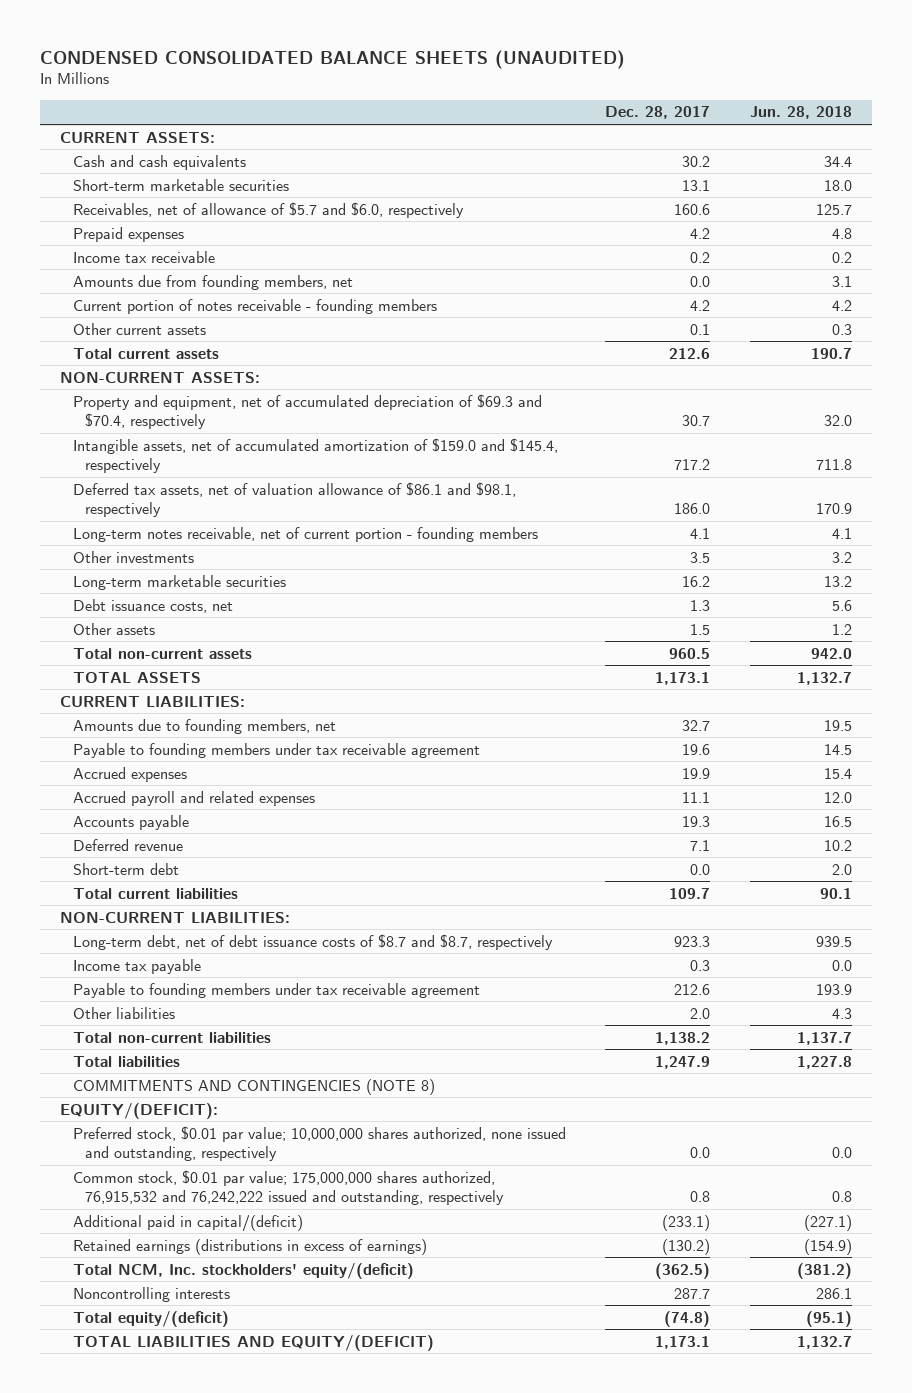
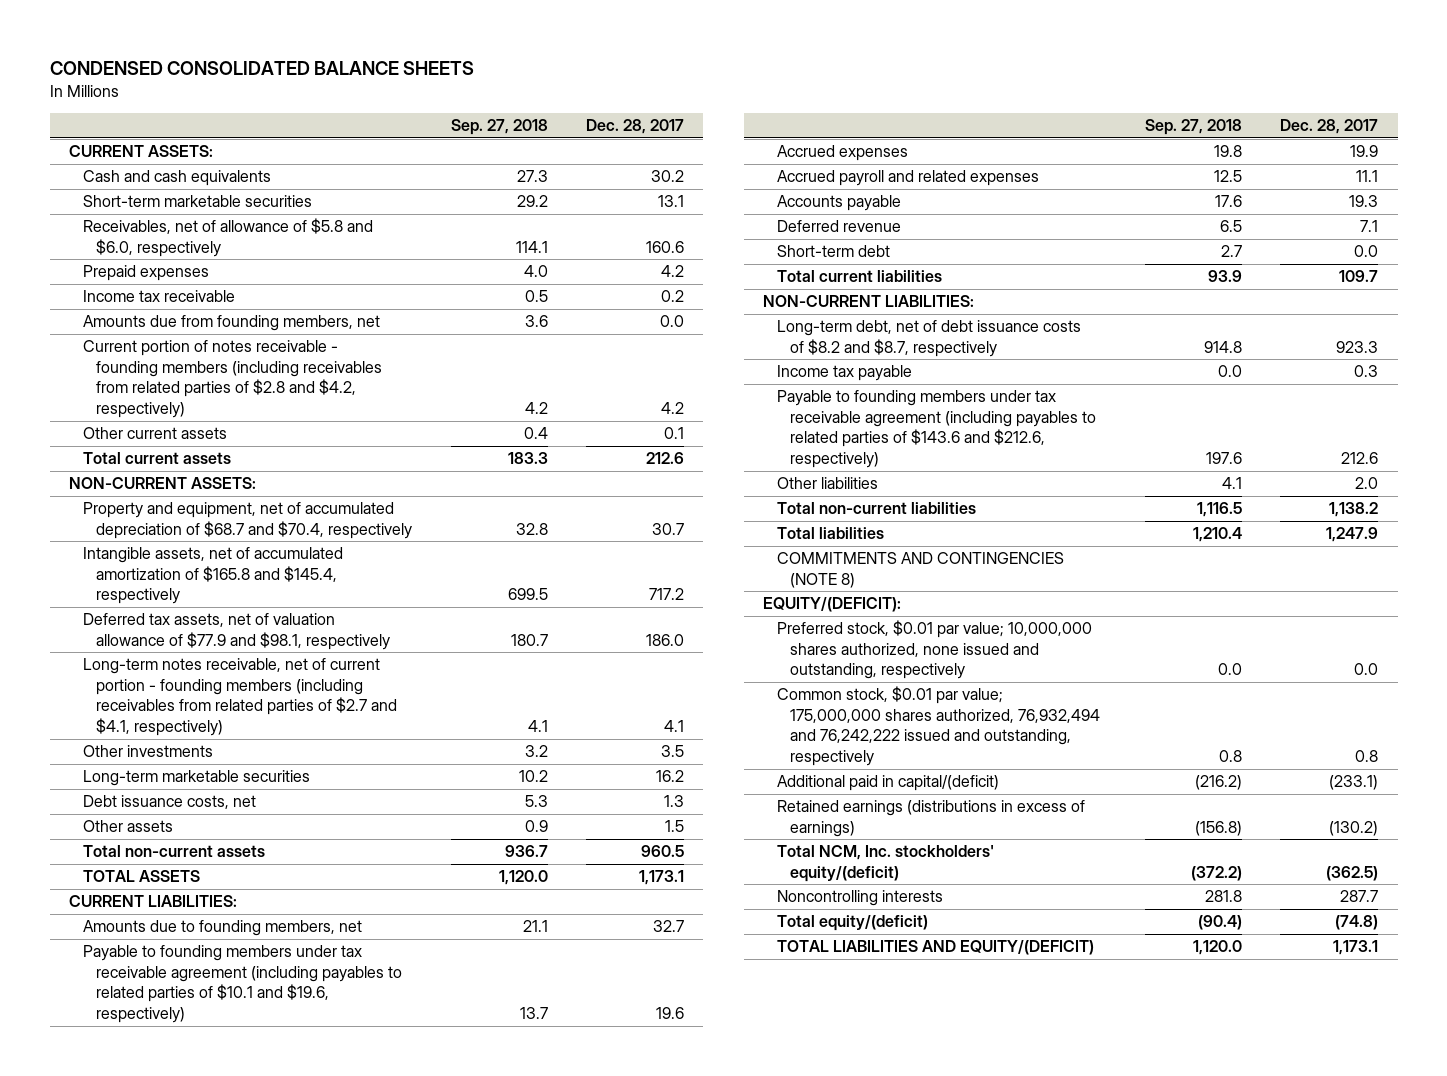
[39,49,625,69] CONDENSED CONSOLIDATED BALANCE SHEETS (UNAUDITED) -> [49,60,474,75] CONDENSED CONSOLIDATED BALANCE SHEETS
[750,106,853,120] Jun. 28, 2018 -> none
none -> [450,119,548,136] Sep. 27, 2018
[72,201,464,218] Receivables, net of allowance of $5.7 and $6.0, respectively -> [82,218,373,257] Receivables, net of allowance of $5.8 and $6.0, respectively
[72,298,437,314] Current portion of notes receivable - founding members -> [82,340,383,419] Current portion of notes receivable - founding members (including receivables from related parties of $2.8 and $4.2, respectively)
[72,393,542,429] Property and equipment, net of accumulated depreciation of $69.3 and $70.4, respectively -> [82,502,413,539] Property and equipment, net of accumulated depreciation of $68.7 and $70.4, respectively
[72,437,558,473] Intangible assets, net of accumulated amortization of $159.0 and $145.4, respectively -> [82,547,343,605] Intangible assets, net of accumulated amortization of $165.8 and $145.4, respectively
[72,481,516,517] Deferred tax assets, net of valuation allowance of $86.1 and $98.1, respectively -> [82,613,391,650] Deferred tax assets, net of valuation allowance of $77.9 and $98.1, respectively
[72,526,538,542] Long-term notes receivable, net of current portion - founding members -> [82,658,398,737] Long-term notes receivable, net of current portion - founding members (including receivables from related parties of $2.7 and $4.1, respectively)
[72,742,480,758] Payable to founding members under tax receivable agreement -> [82,945,403,1024] Payable to founding members under tax receivable agreement (including payables to related parties of $10.1 and $19.6, respectively)
[72,933,553,950] Long-term debt, net of debt issuance costs of $8.7 and $8.7, respectively -> [776,320,1081,357] Long-term debt, net of debt issuance costs of $8.2 and $8.7, respectively
[72,982,480,998] Payable to founding members under tax receivable agreement -> [776,390,1097,469] Payable to founding members under tax receivable agreement (including payables to related parties of $143.6 and $212.6, respectively)
[72,1169,505,1205] Common stock, $0.01 par value; 175,000,000 shares authorized, 76,915,532 and 76,242,222 issued and outstanding, respectively -> [776,686,1101,767] Common stock, $0.01 par value; 175,000,000 shares authorized, 76,932,494 and 76,242,222 issued and outstanding, respectively

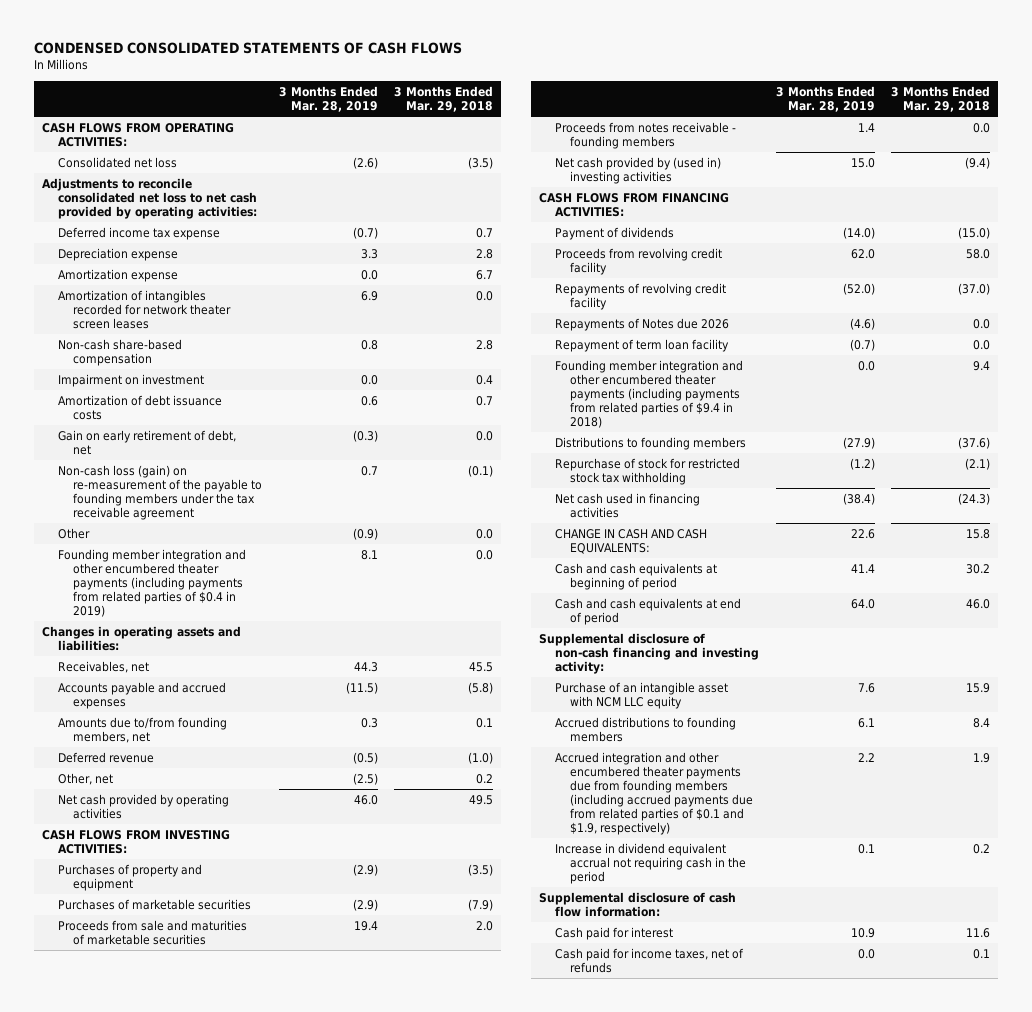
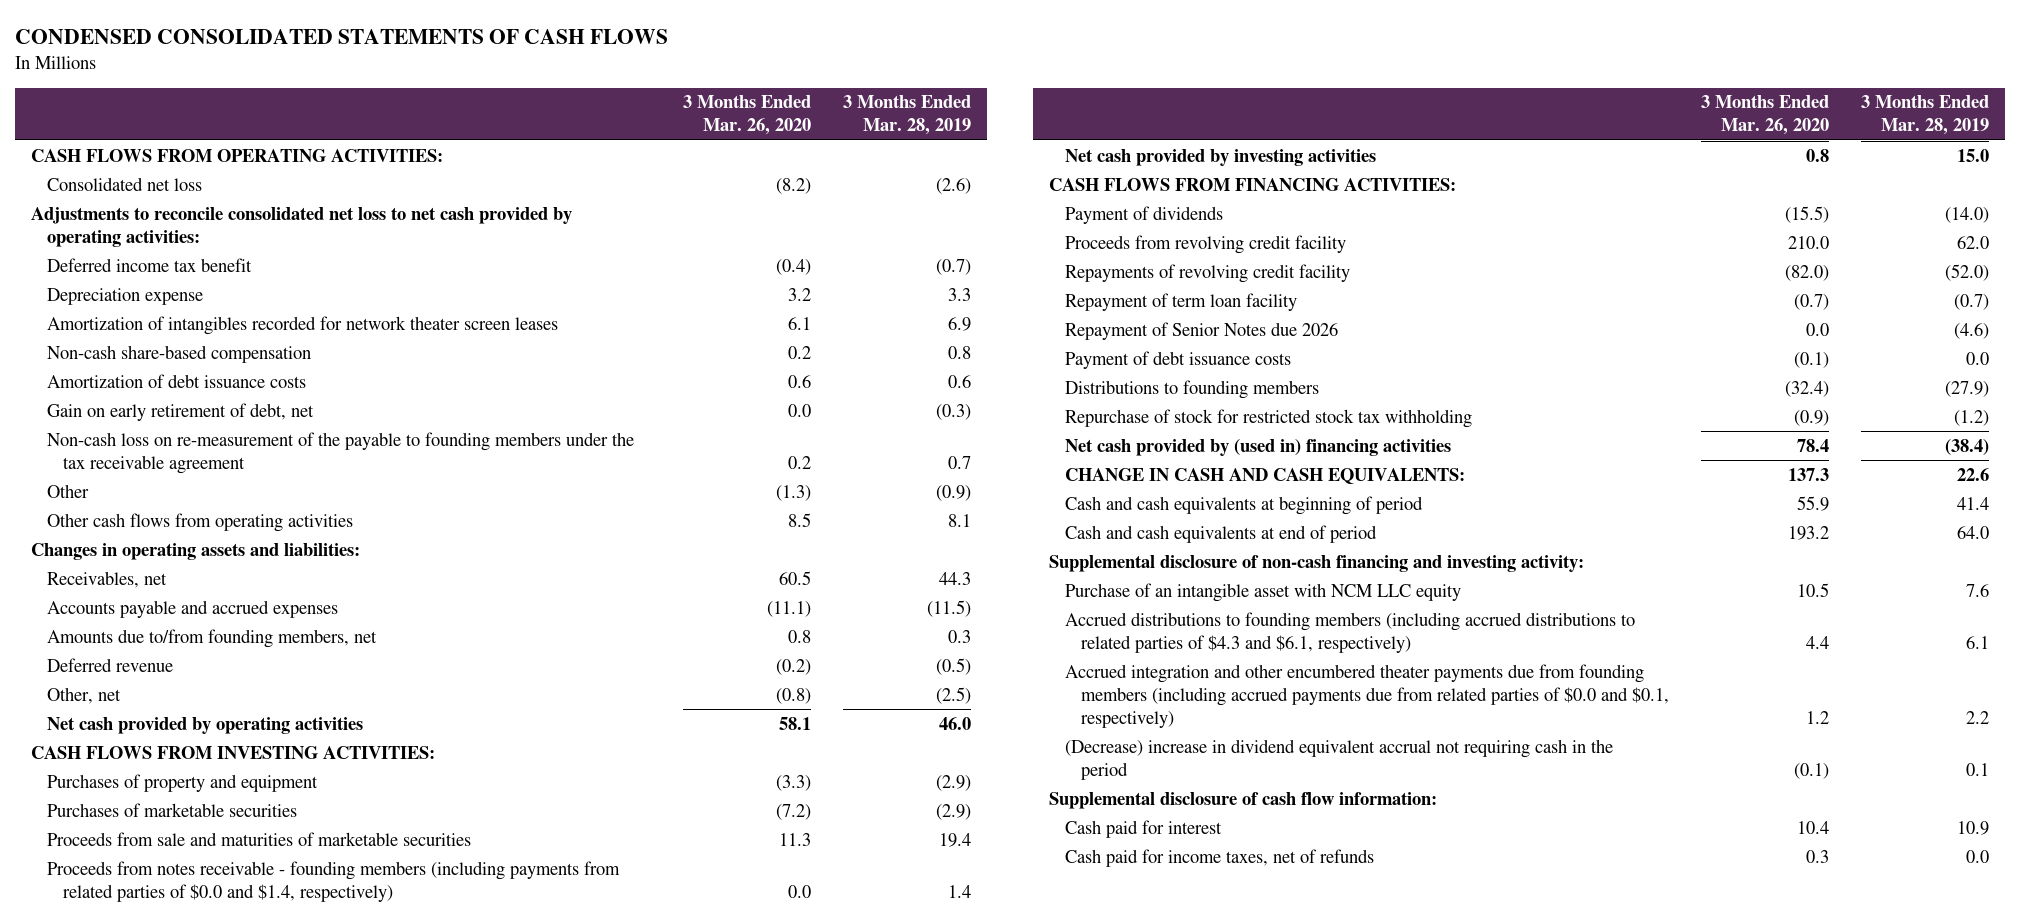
[393,86,493,113] 3 Months Ended Mar. 29, 2018 -> none
none -> [682,95,811,136] 3 Months Ended Mar. 26, 2020
[57,226,220,240] Deferred income tax expense -> [47,257,253,272] Deferred income tax benefit
[57,268,178,282] Amortization expense -> none
[57,373,204,387] Impairment on investment -> none
[57,464,263,520] Non-cash loss (gain) on re-measurement of the payable to founding members under the tax receivable agreement -> [47,431,635,474] Non-cash loss on re-measurement of the payable to founding members under the tax receivable agreement
[57,548,246,617] Founding member integration and other encumbered theater payments (including payments from related parties of $0.4 in 2019) -> [47,512,354,532] Other cash flows from operating activities
[554,121,736,149] Proceeds from notes receivable - founding members -> [47,860,621,902] Proceeds from notes receivable - founding members (including payments from related parties of $0.0 and $1.4, respectively)
[554,156,721,184] Net cash provided by (used in) investing activities -> [1065,148,1377,166] Net cash provided by investing activities
[554,317,729,331] Repayments of Notes due 2026 -> none
[554,359,743,428] Founding member integration and other encumbered theater payments (including payments from related parties of $9.4 in 2018) -> none
none -> [1065,321,1339,340] Repayment of Senior Notes due 2026
none -> [1065,350,1292,369] Payment of debt issuance costs
[554,492,700,518] Net cash used in financing activities -> [1065,438,1452,456] Net cash provided by (used in) financing activities
[554,716,736,742] Accrued distributions to founding members -> [1065,611,1636,653] Accrued distributions to founding members (including accrued distributions to related parties of $4.3 and $6.1, respectively)
[554,751,754,835] Accrued integration and other encumbered theater payments due from founding members (including accrued payments due from related parties of $0.1 and $1.9, respectively) -> [1065,663,1670,728] Accrued integration and other encumbered theater payments due from founding members (including accrued payments due from related parties of $0.0 and $0.1, respectively)
[554,842,747,884] Increase in dividend equivalent accrual not requiring cash in the period -> [1065,738,1614,780] (Decrease) increase in dividend equivalent accrual not requiring cash in the period

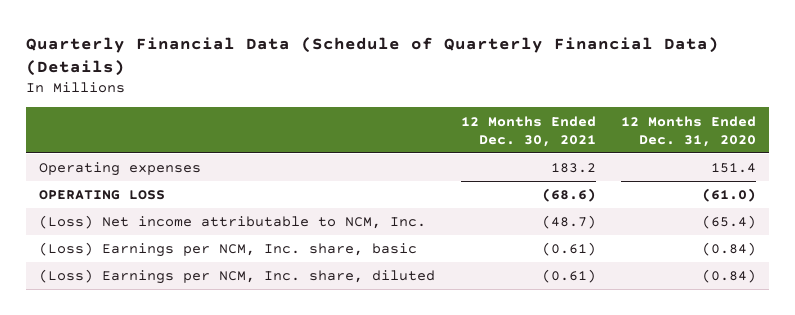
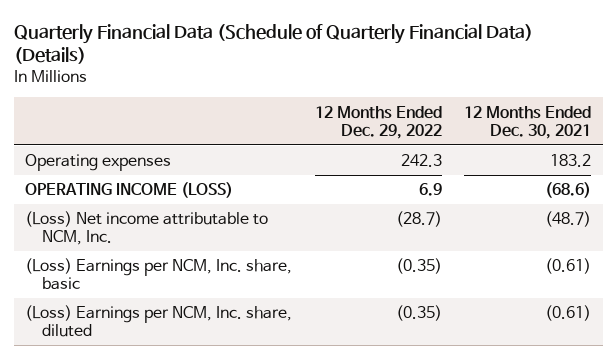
[621,115,757,147] 12 Months Ended Dec. 31, 2020 -> none
none -> [314,105,442,139] 12 Months Ended Dec. 29, 2022
[38,190,165,201] OPERATING LOSS -> [25,182,234,199] OPERATING INCOME (LOSS)

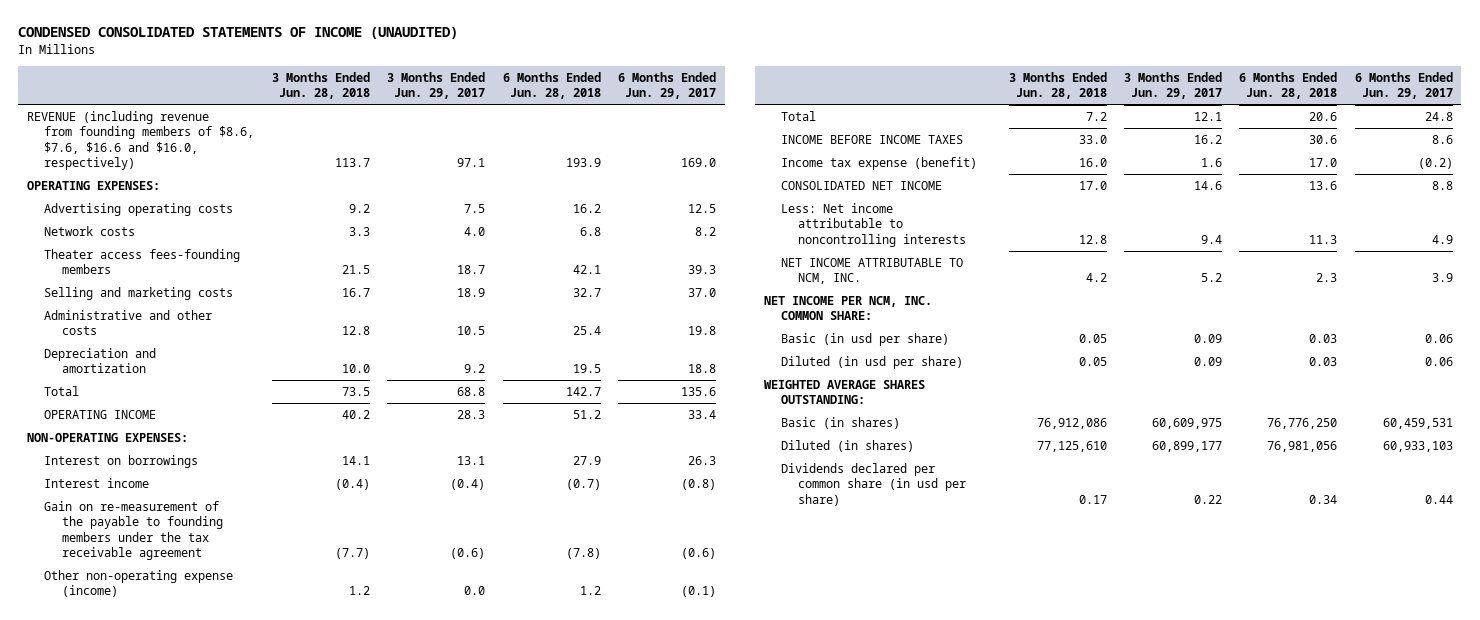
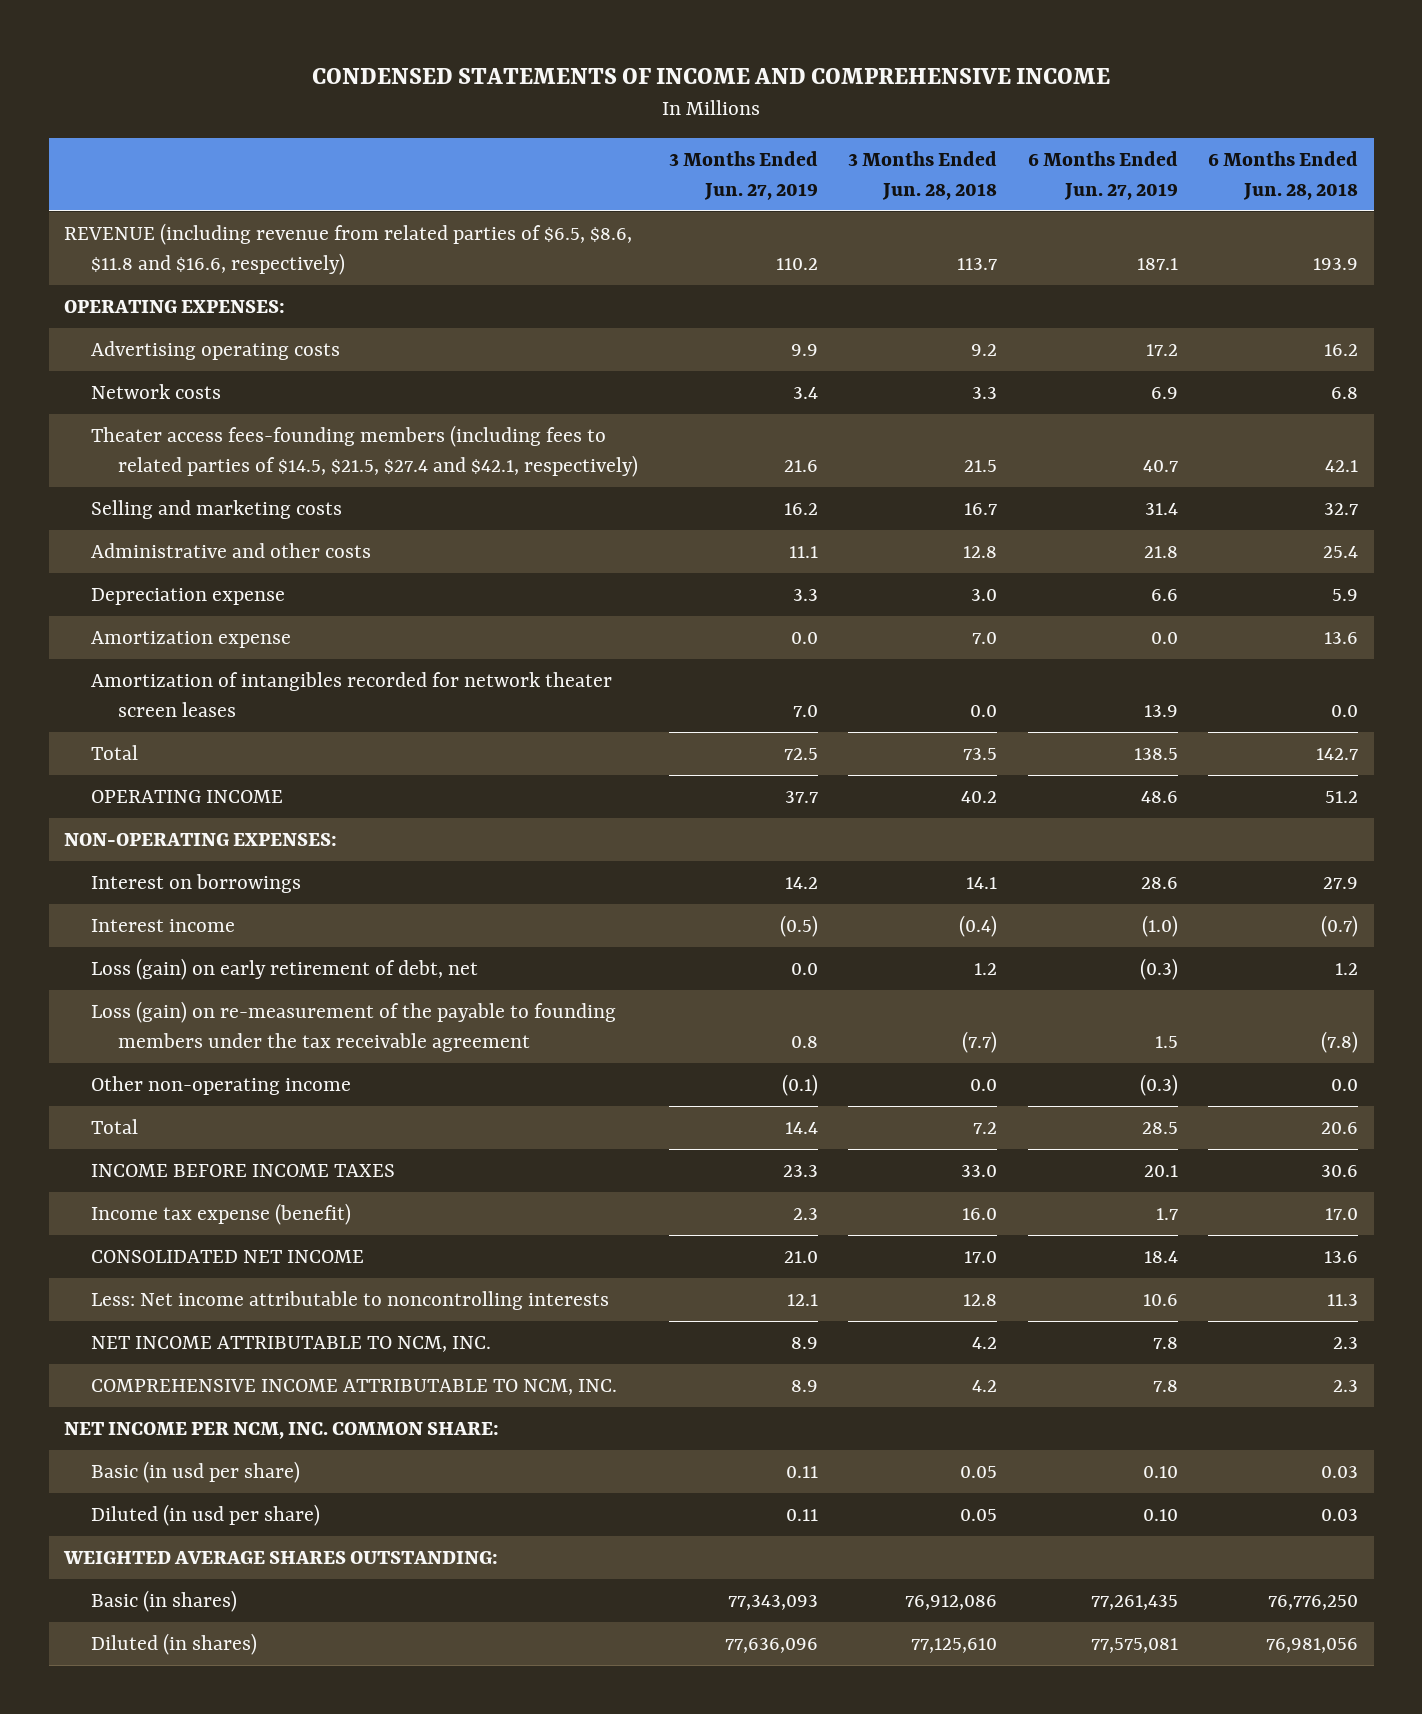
[18,27,459,40] CONDENSED CONSOLIDATED STATEMENTS OF INCOME (UNAUDITED) -> [312,68,1111,85] CONDENSED STATEMENTS OF INCOME AND COMPREHENSIVE INCOME
[387,71,486,100] 3 Months Ended Jun. 29, 2017 -> none
[618,71,717,100] 6 Months Ended Jun. 29, 2017 -> none
none -> [668,151,818,200] 3 Months Ended Jun. 27, 2019
none -> [1027,151,1178,200] 6 Months Ended Jun. 27, 2019
[27,110,255,171] REVENUE (including revenue from founding members of $8.6, $7.6, $16.6 and $16.0, respectively) -> [63,223,632,275] REVENUE (including revenue from related parties of $6.5, $8.6, $11.8 and $16.6, respectively)
[44,248,241,275] Theater access fees-founding members -> [91,425,639,477] Theater access fees-founding members (including fees to related parties of $14.5, $21.5, $27.4 and $42.1, respectively)
[44,347,157,374] Depreciation and amortization -> [91,588,286,606] Depreciation expense
[341,364,370,374] 10.0 -> [971,589,998,602] 3.0
[572,364,601,374] 19.5 -> [1332,589,1359,602] 5.9
none -> [91,631,292,649] Amortization expense
none -> [91,672,613,717] Amortization of intangibles recorded for network theater screen leases
none -> [91,958,479,981] Loss (gain) on early retirement of debt, net
[44,500,223,561] Gain on re-measurement of the payable to founding members under the tax receivable agreement -> [91,1001,617,1052] Loss (gain) on re-measurement of the payable to founding members under the tax receivable agreement
[44,569,234,598] Other non-operating expense (income) -> [91,1076,352,1096] Other non-operating income
[348,586,370,596] 1.2 -> [970,1079,998,1092] 0.0
[579,586,601,596] 1.2 -> [1331,1079,1359,1092] 0.0
none -> [91,1379,618,1396] COMPREHENSIVE INCOME ATTRIBUTABLE TO NCM, INC.
[781,462,967,506] Dividends declared per common share (in usd per share) -> none

